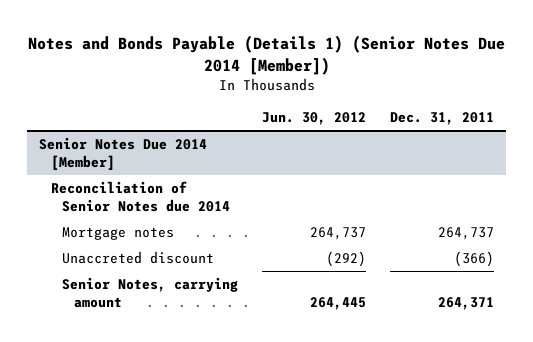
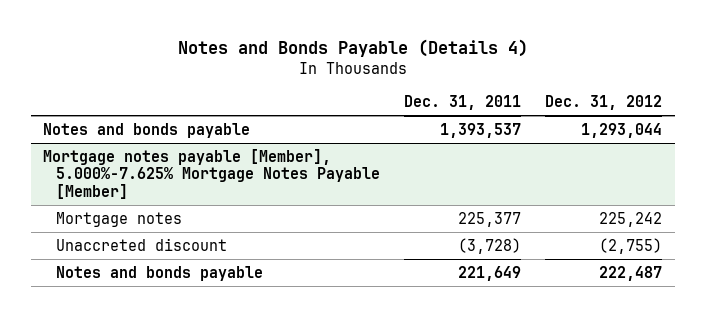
[27,35,505,76] Notes and Bonds Payable (Details 1) (Senior Notes Due 2014 [Member]) -> [177,38,528,57] Notes and Bonds Payable (Details 4)
[261,112,366,126] Jun. 30, 2012 -> none
none -> [545,95,663,111] Dec. 31, 2012
[39,136,208,171] Senior Notes Due 2014 [Member] -> none
[50,180,231,213] Reconciliation of Senior Notes due 2014 -> none
[62,276,239,309] Senior Notes, carrying amount -> none
none -> [43,122,251,138] Notes and bonds payable
none -> [43,148,380,199] Mortgage notes payable [Member], 5.000%-7.625% Mortgage Notes Payable [Member]
[437,226,494,240] 264,737 -> [458,211,522,227] 225,377
[453,250,494,267] (366) -> [458,237,522,254] (3,728)
none -> [55,265,263,281] Notes and bonds payable

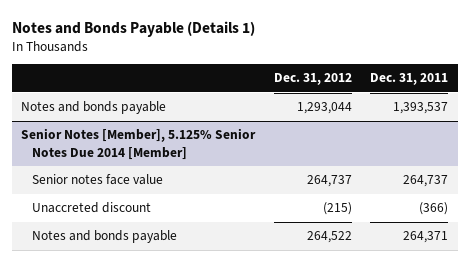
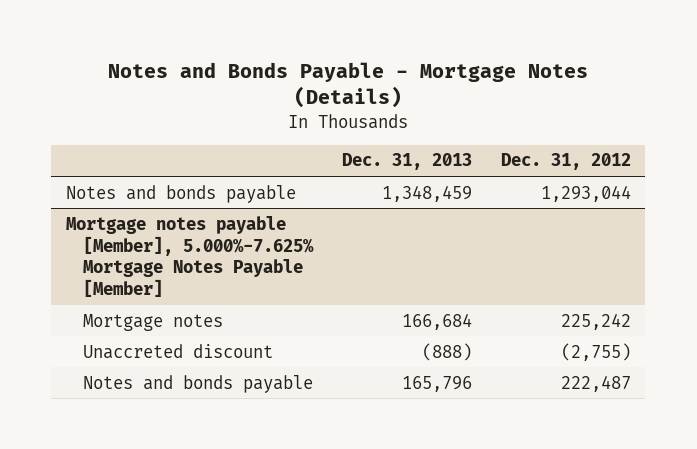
[12,20,256,37] Notes and Bonds Payable (Details 1) -> [108,61,589,109] Notes and Bonds Payable - Mortgage Notes (Details)
[370,73,449,86] Dec. 31, 2011 -> none
none -> [341,153,472,171] Dec. 31, 2013
[21,128,257,160] Senior Notes [Member], 5.125% Senior Notes Due 2014 [Member] -> none
none -> [65,215,314,298] Mortgage notes payable [Member], 5.000%-7.625% Mortgage Notes Payable [Member]
[32,174,164,186] Senior notes face value -> [82,313,223,331] Mortgage notes
[306,175,352,188] 264,737 -> [560,312,631,330] 225,242
[322,202,352,216] (215) -> [560,342,631,361] (2,755)
[306,231,352,244] 264,522 -> [560,374,631,392] 222,487

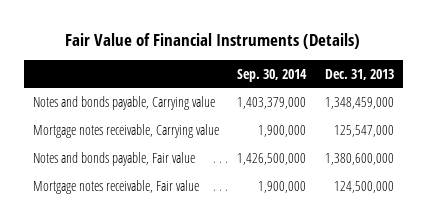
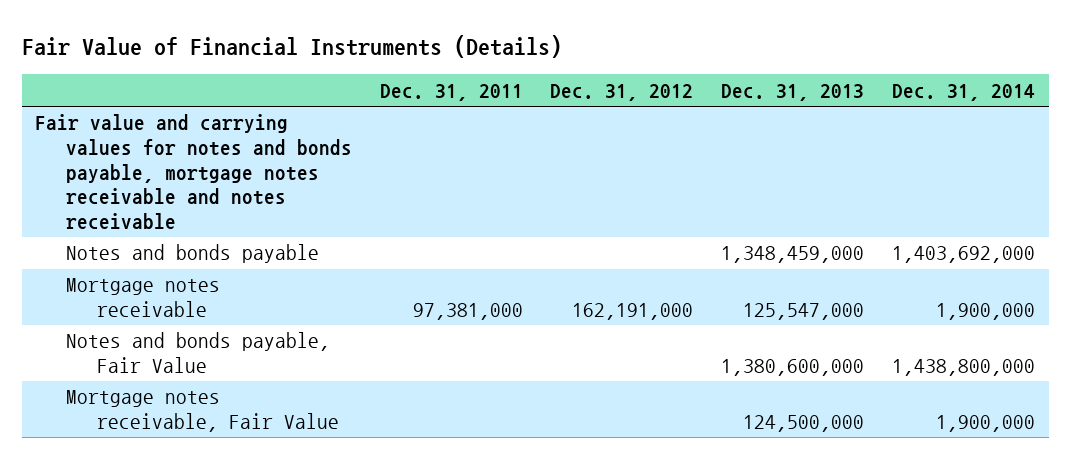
[237,68,308,82] Sep. 30, 2014 -> none
none -> [379,83,523,101] Dec. 31, 2011
none -> [550,83,694,101] Dec. 31, 2012
none -> [891,83,1035,101] Dec. 31, 2014
none -> [35,114,353,230] Fair value and carrying values for notes and bonds payable, mortgage notes receivable and notes receivable
[32,95,215,110] Notes and bonds payable, Carrying value -> [66,244,320,264] Notes and bonds payable
[32,123,219,138] Mortgage notes receivable, Carrying value -> [66,278,221,318] Mortgage notes receivable
[32,151,195,166] Notes and bonds payable, Fair value -> [66,332,331,374] Notes and bonds payable, Fair Value
[32,179,199,194] Mortgage notes receivable, Fair value -> [66,390,339,433] Mortgage notes receivable, Fair Value

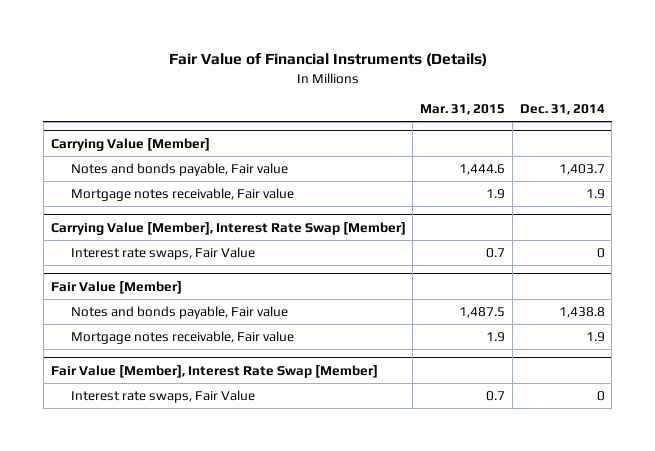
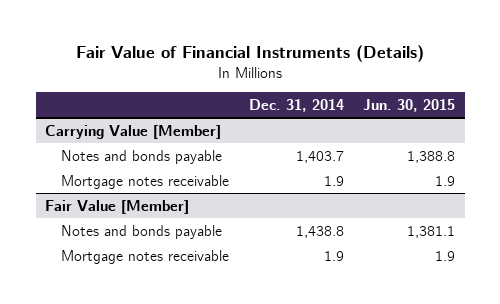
[420,104,506,116] Mar. 31, 2015 -> none
none -> [362,98,455,112] Jun. 30, 2015
[50,221,406,235] Carrying Value [Member], Interest Rate Swap [Member] -> none
[71,246,256,260] Interest rate swaps, Fair Value -> none
[71,162,289,176] Notes and bonds payable, Fair value -> [61,149,223,164] Notes and bonds payable
[71,187,295,201] Mortgage notes receivable, Fair value -> [61,174,230,189] Mortgage notes receivable
[50,364,378,378] Fair Value [Member], Interest Rate Swap [Member] -> none
[71,389,256,403] Interest rate swaps, Fair Value -> none
[71,305,289,319] Notes and bonds payable, Fair value -> [61,224,223,239] Notes and bonds payable
[71,330,295,344] Mortgage notes receivable, Fair value -> [61,249,230,264] Mortgage notes receivable

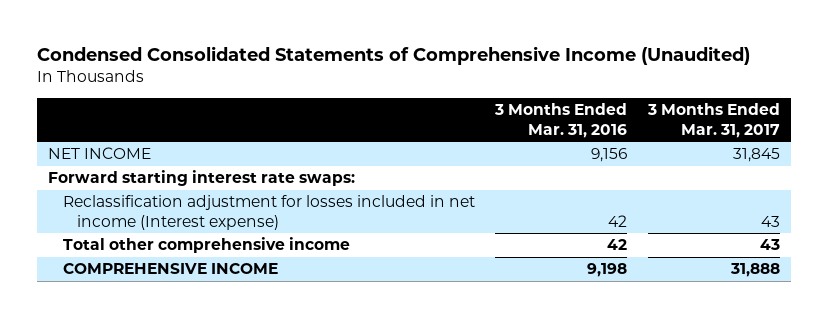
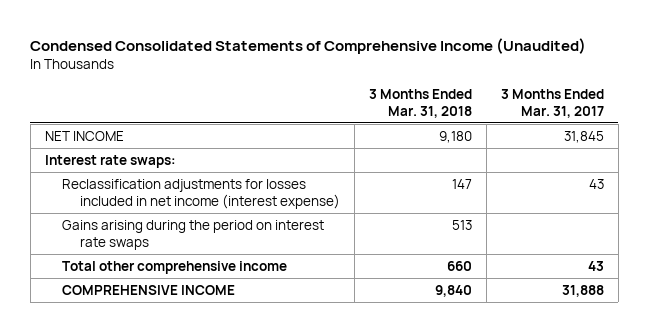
[494,103,628,138] 3 Months Ended Mar. 31, 2016 -> none
none -> [368,88,472,118] 3 Months Ended Mar. 31, 2018
[47,170,355,187] Forward starting interest rate swaps: -> [44,154,176,168] Interest rate swaps:
[62,195,475,230] Reclassification adjustment for losses included in net income (Interest expense) -> [62,178,340,209] Reclassification adjustments for losses included in net income (interest expense)
none -> [62,219,325,250] Gains arising during the period on interest rate swaps

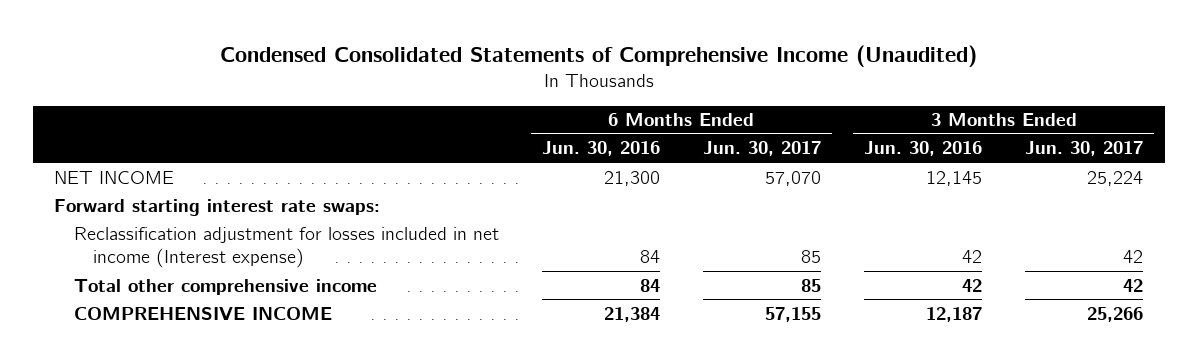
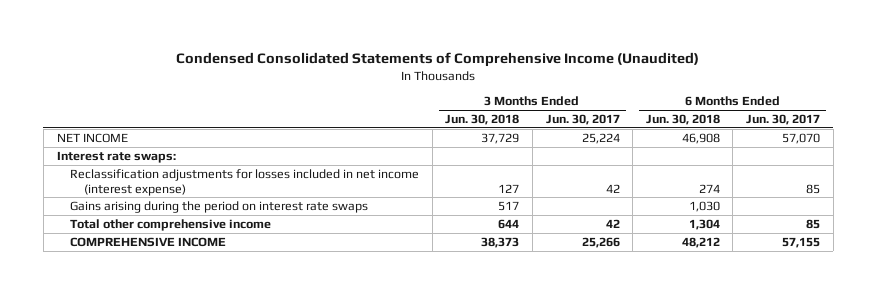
[541,141,660,157] Jun. 30, 2016 -> none
[864,141,983,157] Jun. 30, 2016 -> none
none -> [445,114,520,126] Jun. 30, 2018
none -> [645,114,720,126] Jun. 30, 2018
[54,198,381,216] Forward starting interest rate swaps: -> [56,150,176,163] Interest rate swaps:
[73,226,499,268] Reclassification adjustment for losses included in net income (Interest expense) -> [70,168,420,196] Reclassification adjustments for losses included in net income (interest expense)
none -> [70,200,369,213] Gains arising during the period on interest rate swaps

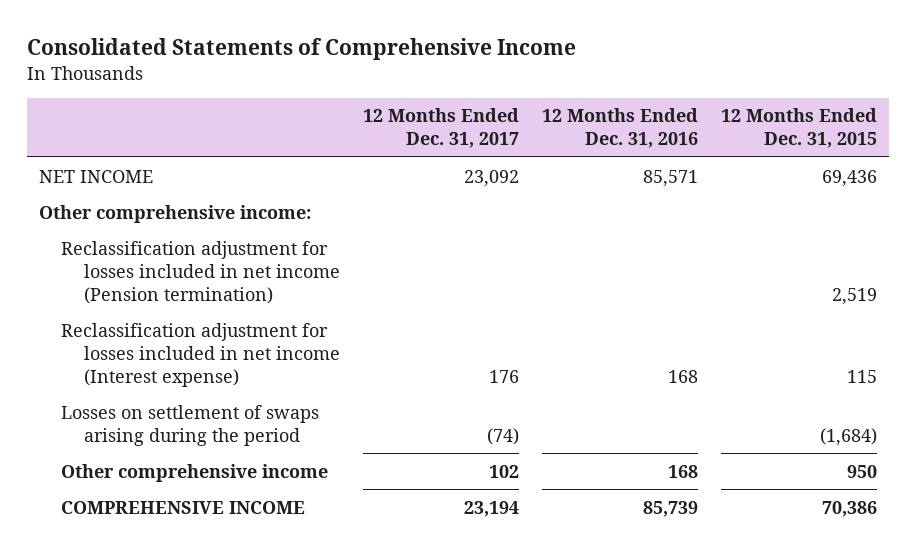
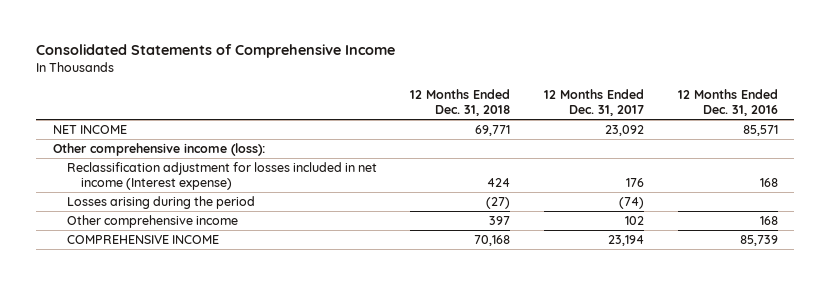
[721,108,878,149] 12 Months Ended Dec. 31, 2015 -> none
none -> [410,88,511,117] 12 Months Ended Dec. 31, 2018
[61,240,341,304] Reclassification adjustment for losses included in net income (Pension termination) -> none
[38,204,311,223] Other comprehensive income: -> [52,142,265,156] Other comprehensive income (loss):
[61,404,320,446] Losses on settlement of swaps arising during the period -> [66,195,255,209] Losses arising during the period

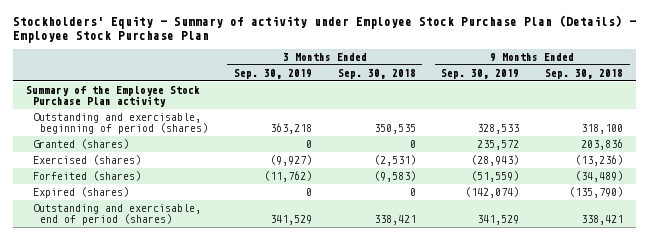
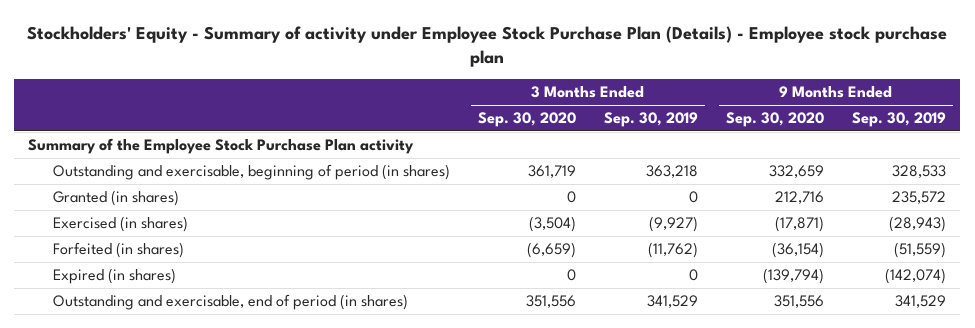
[12,15,636,43] Stockholders' Equity - Summary of activity under Employee Stock Purchase Plan (Details) - Employee Stock Purchase Plan -> [27,25,948,68] Stockholders' Equity - Summary of activity under Employee Stock Purchase Plan (Details) - Employee stock purchase plan
[337,68,416,79] Sep. 30, 2018 -> none
[545,68,624,79] Sep. 30, 2018 -> none
none -> [478,112,577,128] Sep. 30, 2020
none -> [726,112,825,128] Sep. 30, 2020
[32,113,208,135] Outstanding and exercisable, beginning of period (shares) -> [53,164,451,181] Outstanding and exercisable, beginning of period (in shares)
[32,139,129,150] Granted (shares) -> [53,190,180,207] Granted (in shares)
[32,155,141,166] Exercised (shares) -> [53,216,189,233] Exercised (in shares)
[32,171,141,182] Forfeited (shares) -> [53,242,185,259] Forfeited (in shares)
[32,187,129,199] Expired (shares) -> [53,268,177,285] Expired (in shares)
[32,204,201,226] Outstanding and exercisable, end of period (shares) -> [53,294,409,311] Outstanding and exercisable, end of period (in shares)

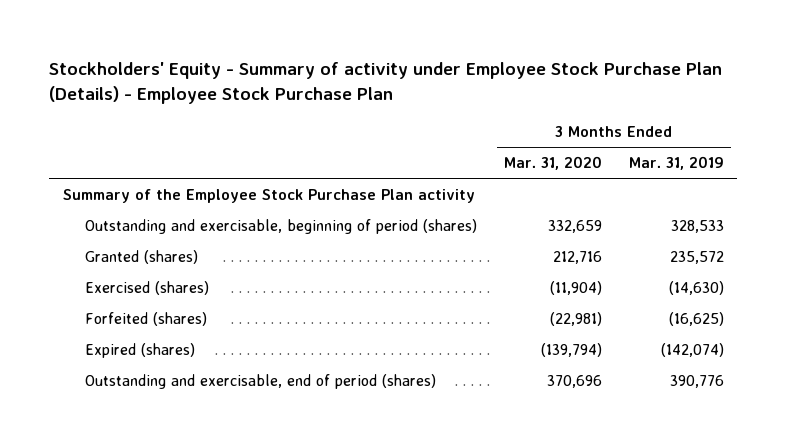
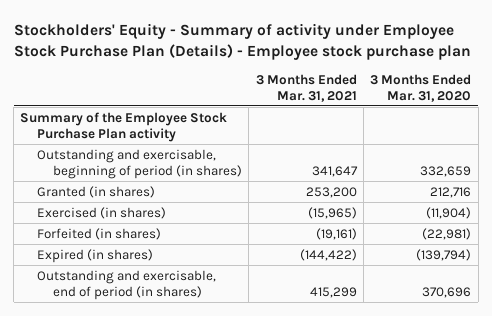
[49,61,723,104] Stockholders' Equity - Summary of activity under Employee Stock Purchase Plan (Details) - Employee Stock Purchase Plan -> [13,22,471,60] Stockholders' Equity - Summary of activity under Employee Stock Purchase Plan (Details) - Employee stock purchase plan
[628,156,724,171] Mar. 31, 2019 -> none
none -> [255,73,357,102] 3 Months Ended Mar. 31, 2021
[85,219,478,235] Outstanding and exercisable, beginning of period (shares) -> [36,148,242,179] Outstanding and exercisable, beginning of period (in shares)
[85,250,199,265] Granted (shares) -> [36,185,155,198] Granted (in shares)
[85,281,210,296] Exercised (shares) -> [36,206,166,219] Exercised (in shares)
[85,312,208,327] Forfeited (shares) -> [36,227,161,240] Forfeited (in shares)
[85,343,196,359] Expired (shares) -> [36,248,153,263] Expired (in shares)
[85,374,437,390] Outstanding and exercisable, end of period (shares) -> [36,269,216,300] Outstanding and exercisable, end of period (in shares)

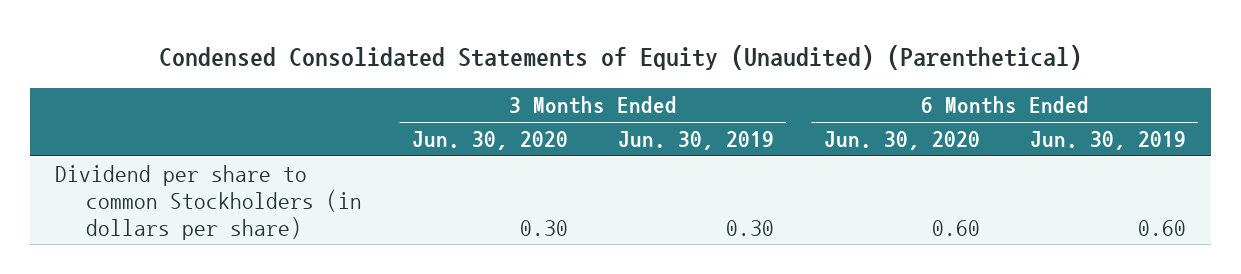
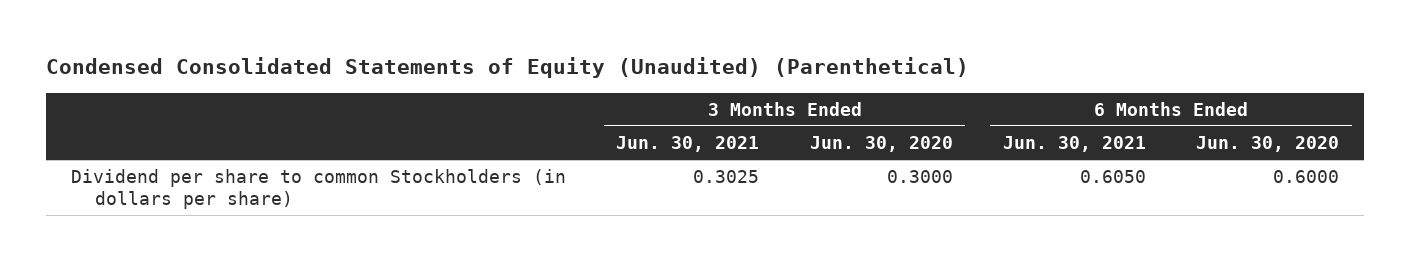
[617,131,774,151] Jun. 30, 2019 -> none
[1029,131,1186,151] Jun. 30, 2019 -> none
none -> [616,136,760,153] Jun. 30, 2021
none -> [1002,136,1146,153] Jun. 30, 2021
[519,219,568,236] 0.30 -> [886,170,953,184] 0.3000
[931,219,980,236] 0.60 -> [1273,170,1340,184] 0.6000

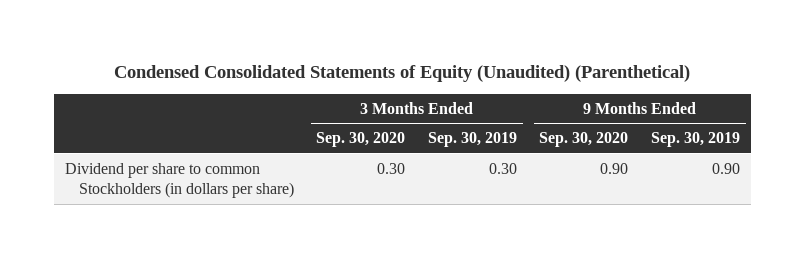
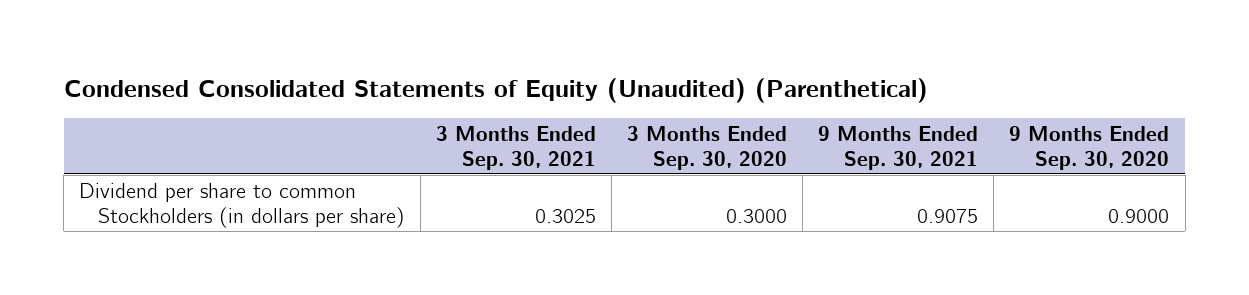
[427,132,517,148] Sep. 30, 2019 -> none
[651,132,741,148] Sep. 30, 2019 -> none
none -> [436,125,597,170] 3 Months Ended Sep. 30, 2021
none -> [818,125,979,170] 9 Months Ended Sep. 30, 2021
[377,162,406,174] 0.30 -> [726,209,788,224] 0.3000
[600,162,629,174] 0.90 -> [1108,209,1170,224] 0.9000

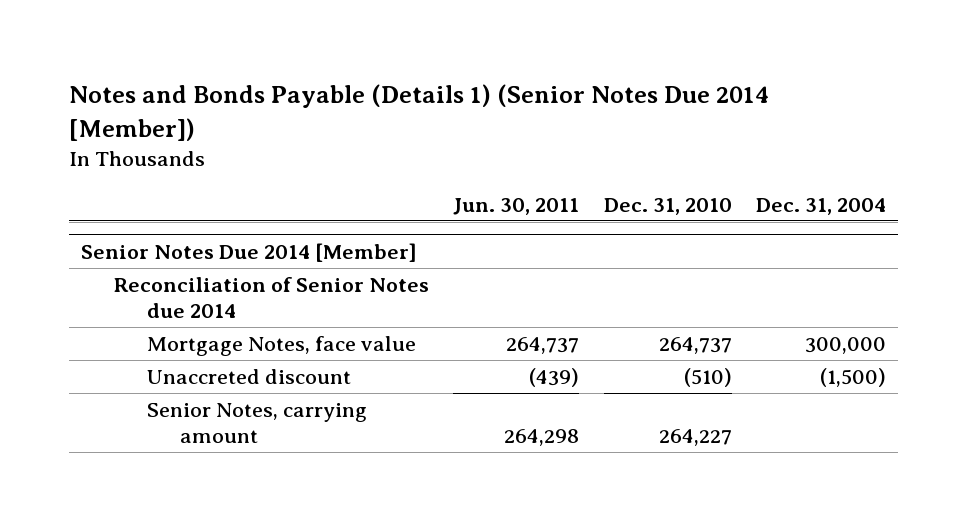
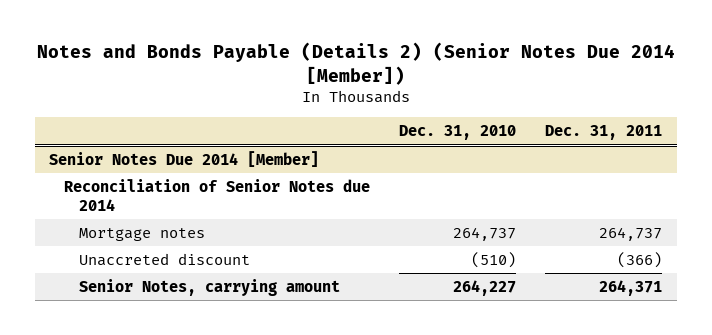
[69,83,770,141] Notes and Bonds Payable (Details 1) (Senior Notes Due 2014 [Member]) -> [36,42,675,85] Notes and Bonds Payable (Details 2) (Senior Notes Due 2014 [Member])
[453,197,580,215] Jun. 30, 2011 -> none
[755,197,886,215] Dec. 31, 2004 -> none
none -> [545,125,663,141] Dec. 31, 2011
[147,335,417,356] Mortgage Notes, face value -> [78,227,205,241] Mortgage notes

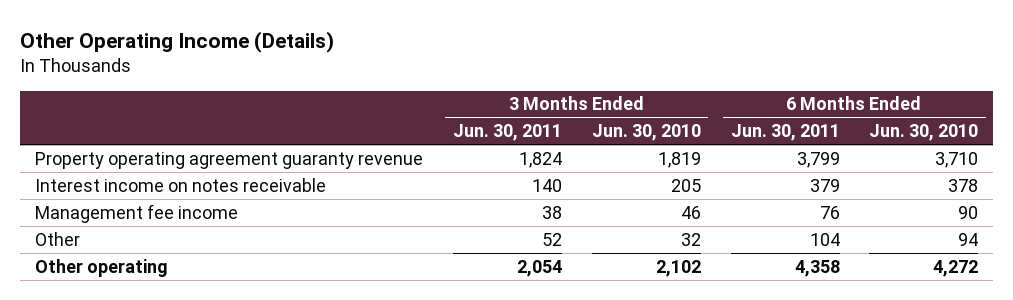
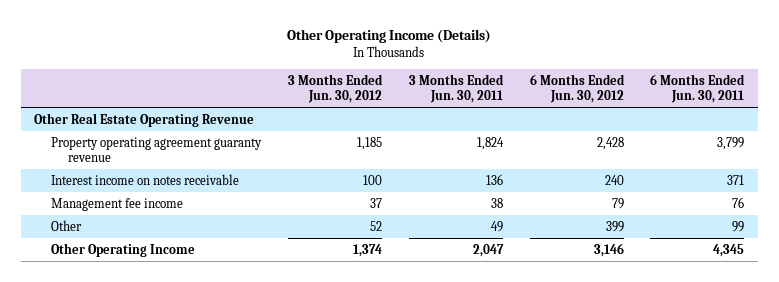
[591,124,701,142] Jun. 30, 2010 -> none
[869,124,979,142] Jun. 30, 2010 -> none
none -> [288,73,384,103] 3 Months Ended Jun. 30, 2012
none -> [529,73,625,103] 6 Months Ended Jun. 30, 2012
none -> [34,112,255,127] Other Real Estate Operating Revenue
[531,178,562,192] 140 -> [485,173,503,185] 136
[809,178,840,192] 379 -> [727,174,745,185] 371
[541,232,562,246] 52 -> [490,220,503,232] 49
[809,232,840,246] 104 -> [732,220,745,232] 99
[34,258,168,277] Other operating -> [51,242,196,257] Other Operating Income
[516,259,562,277] 2,054 -> [472,243,504,257] 2,047
[794,259,840,277] 4,358 -> [713,243,745,257] 4,345

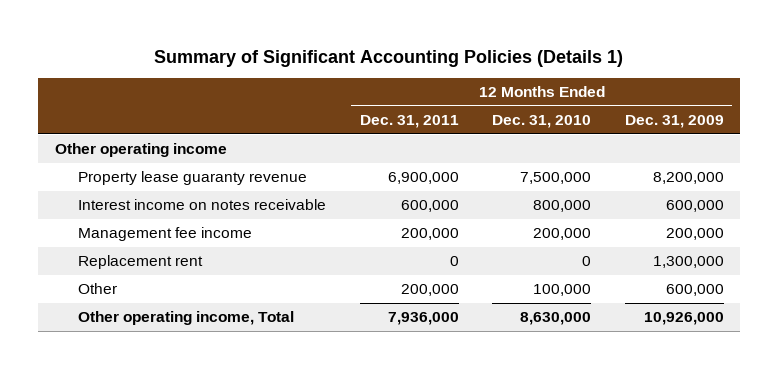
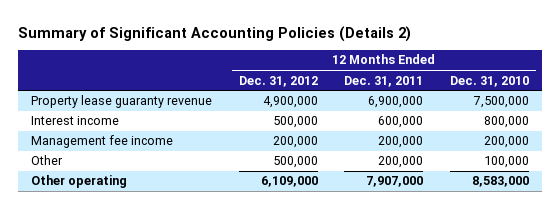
[154,49,624,67] Summary of Significant Accounting Policies (Details 1) -> [18,25,412,42] Summary of Significant Accounting Policies (Details 2)
[624,115,724,129] Dec. 31, 2009 -> none
none -> [238,75,318,87] Dec. 31, 2012
[55,143,228,158] Other operating income -> none
[78,199,327,211] Interest income on notes receivable -> [31,116,120,126] Interest income
[78,255,204,270] Replacement rent -> none
[78,311,295,326] Other operating income, Total -> [31,175,128,189] Other operating
[387,312,459,326] 7,936,000 -> [366,176,424,188] 7,907,000
[520,312,592,326] 8,630,000 -> [472,176,530,188] 8,583,000

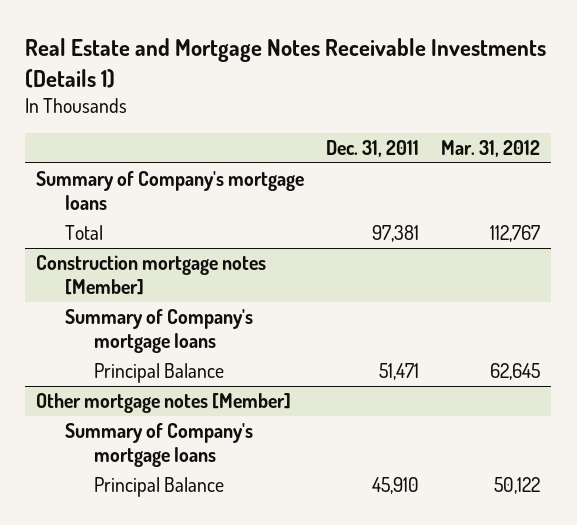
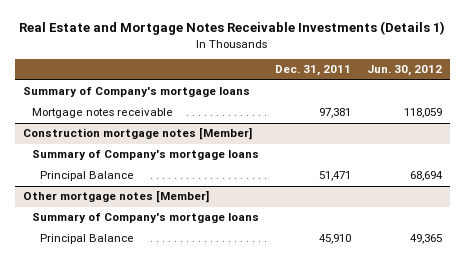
[441,140,541,158] Mar. 31, 2012 -> none
none -> [366,65,442,77] Jun. 30, 2012
[65,225,104,241] Total -> [31,108,173,119] Mortgage notes receivable

